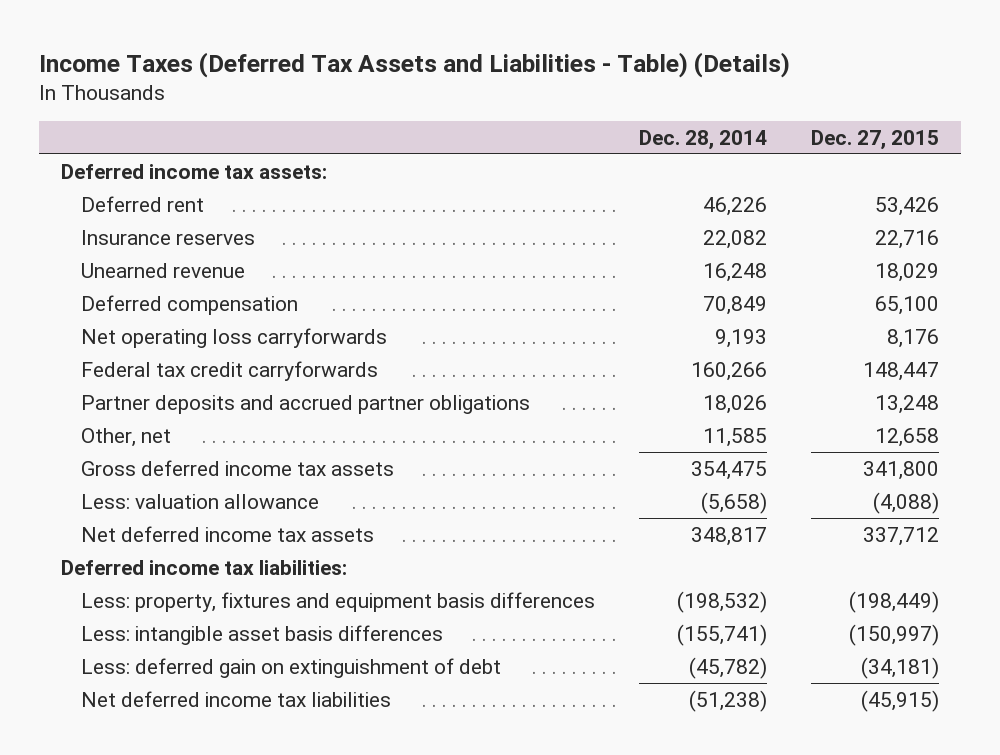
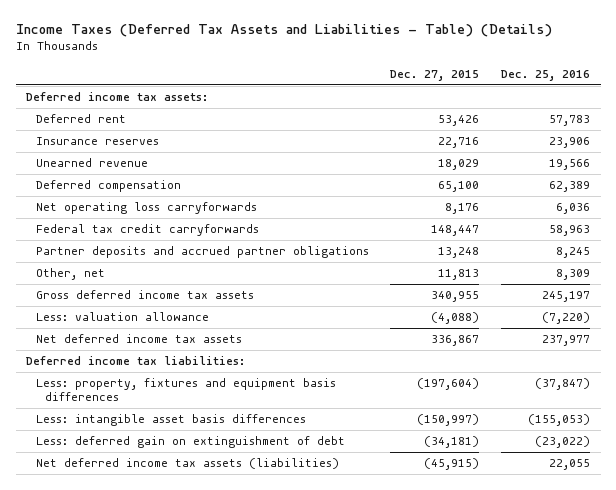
[639,130,768,151] Dec. 28, 2014 -> none
none -> [501,69,591,81] Dec. 25, 2016
[874,427,939,447] 12,658 -> [438,269,480,281] 11,813
[862,460,939,480] 341,800 -> [431,291,480,303] 340,955
[862,526,939,546] 337,712 -> [431,335,480,347] 336,867
[848,590,939,613] (198,449) -> [417,378,480,391] (197,604)
[81,690,392,707] Net deferred income tax liabilities -> [35,458,339,470] Net deferred income tax assets (liabilities)

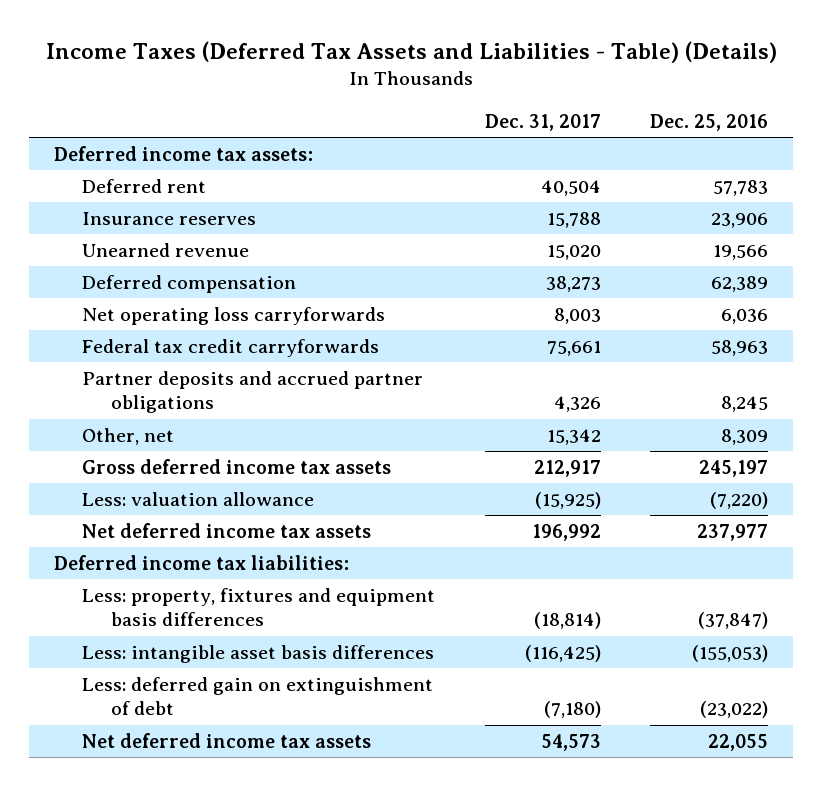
[390,69,480,81] Dec. 27, 2015 -> none
none -> [484,113,601,131] Dec. 31, 2017
[35,458,339,470] Net deferred income tax assets (liabilities) -> [82,732,372,748] Net deferred income tax assets

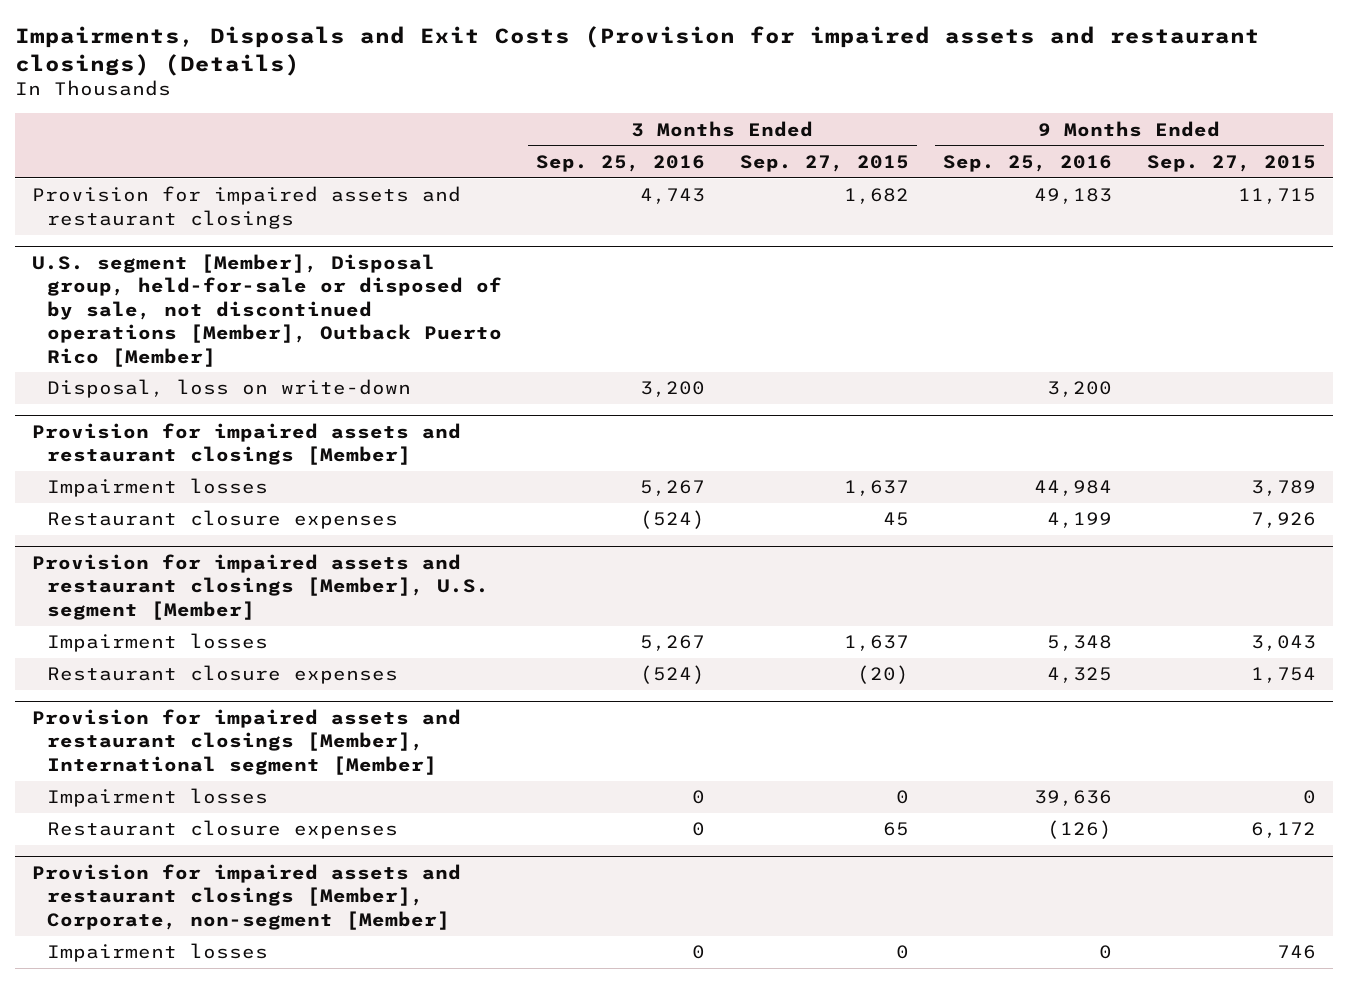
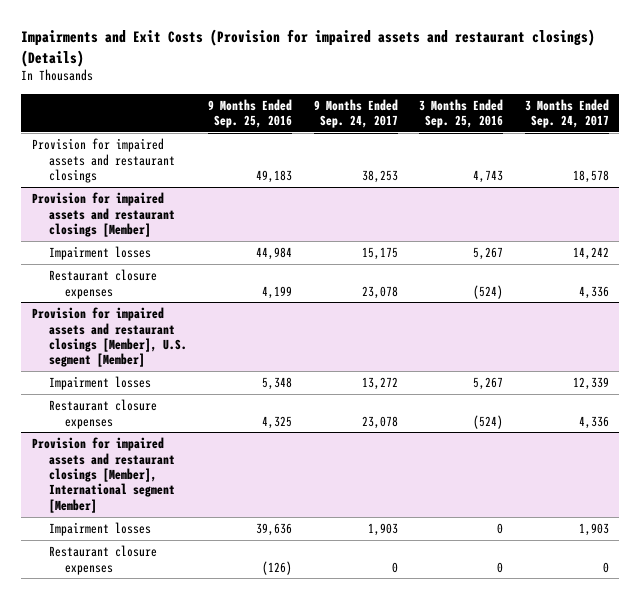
[15,26,1261,77] Impairments, Disposals and Exit Costs (Provision for impaired assets and restaurant closings) (Details) -> [21,28,596,67] Impairments and Exit Costs (Provision for impaired assets and restaurant closings) (Details)
[739,155,909,173] Sep. 27, 2015 -> none
[1146,155,1316,173] Sep. 27, 2015 -> none
none -> [313,98,398,129] 9 Months Ended Sep. 24, 2017
none -> [524,98,609,129] 3 Months Ended Sep. 24, 2017
[32,254,502,367] U.S. segment [Member], Disposal group, held-for-sale or disposed of by sale, not discontinued operations [Member], Outback Puerto Rico [Member] -> none
[46,379,411,399] Disposal, loss on write-down -> none
[32,864,462,930] Provision for impaired assets and restaurant closings [Member], Corporate, non-segment [Member] -> none
[46,943,268,963] Impairment losses -> none

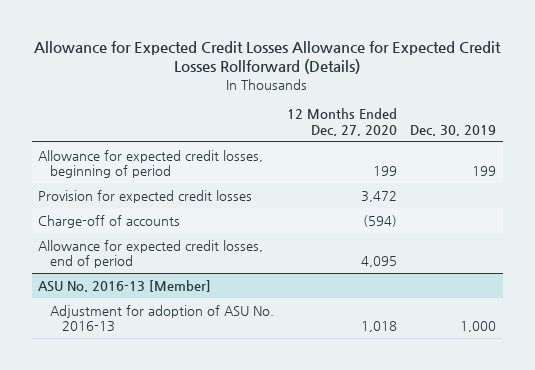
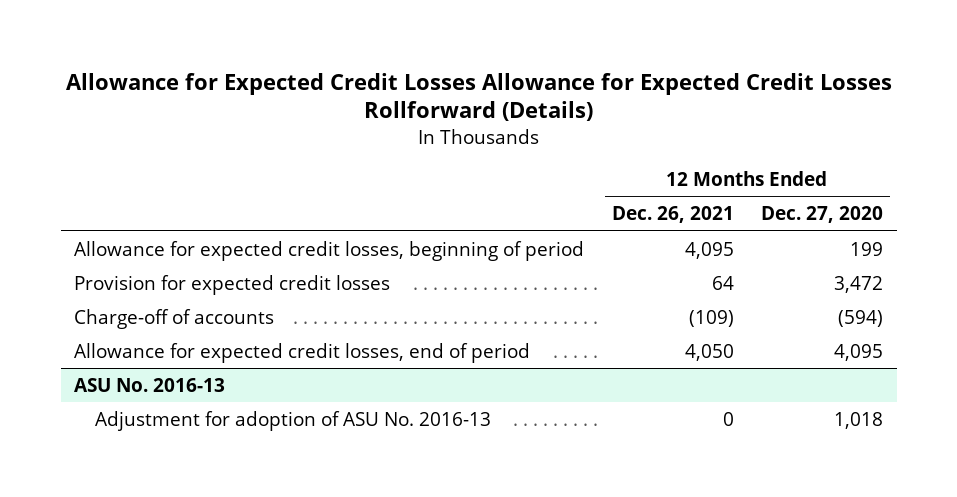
[410,124,497,136] Dec. 30, 2019 -> none
none -> [611,206,734,224] Dec. 26, 2021
[38,279,212,292] ASU No. 2016-13 [Member] -> [74,377,226,392] ASU No. 2016-13

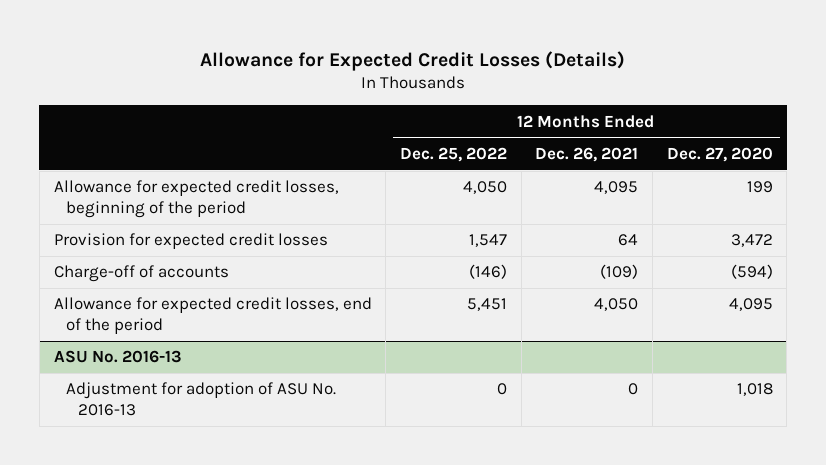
[65,72,892,122] Allowance for Expected Credit Losses Allowance for Expected Credit Losses Rollforward (Details) -> [200,50,626,71] Allowance for Expected Credit Losses (Details)
none -> [400,146,508,162] Dec. 25, 2022
[74,240,585,261] Allowance for expected credit losses, beginning of period -> [53,180,339,218] Allowance for expected credit losses, beginning of the period
[74,342,531,363] Allowance for expected credit losses, end of period -> [53,297,372,334] Allowance for expected credit losses, end of the period

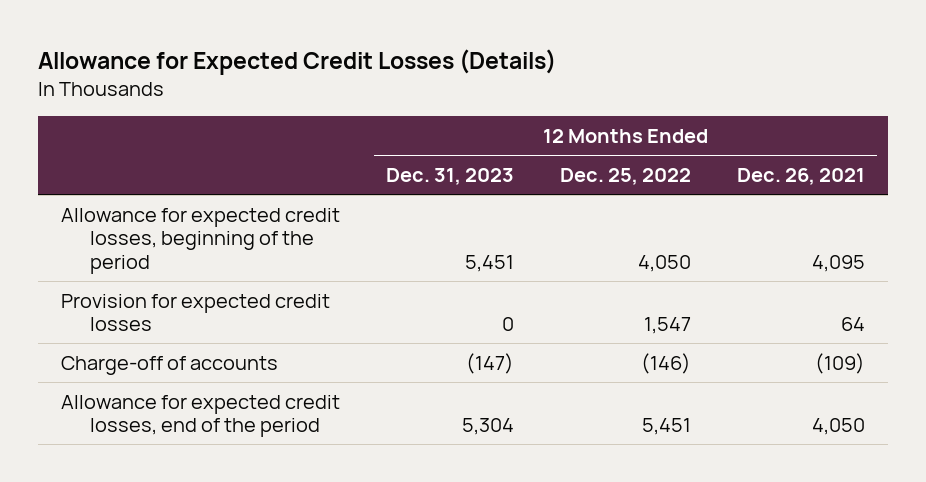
[666,146,773,162] Dec. 27, 2020 -> none
none -> [385,168,514,186] Dec. 31, 2023
[53,350,182,364] ASU No. 2016-13 -> none
[65,382,336,416] Adjustment for adoption of ASU No. 2016-13 -> none

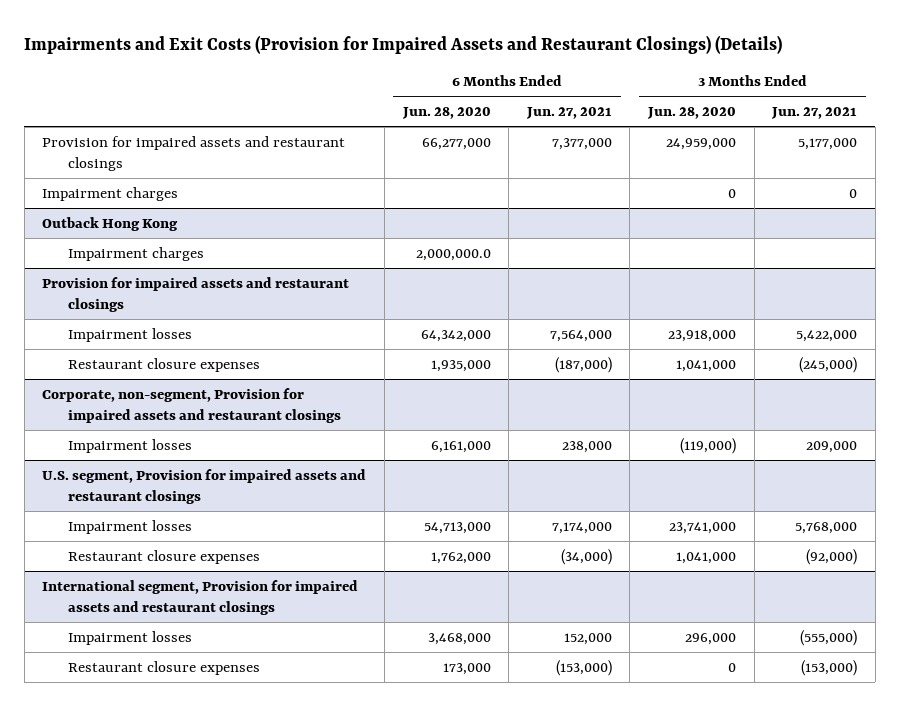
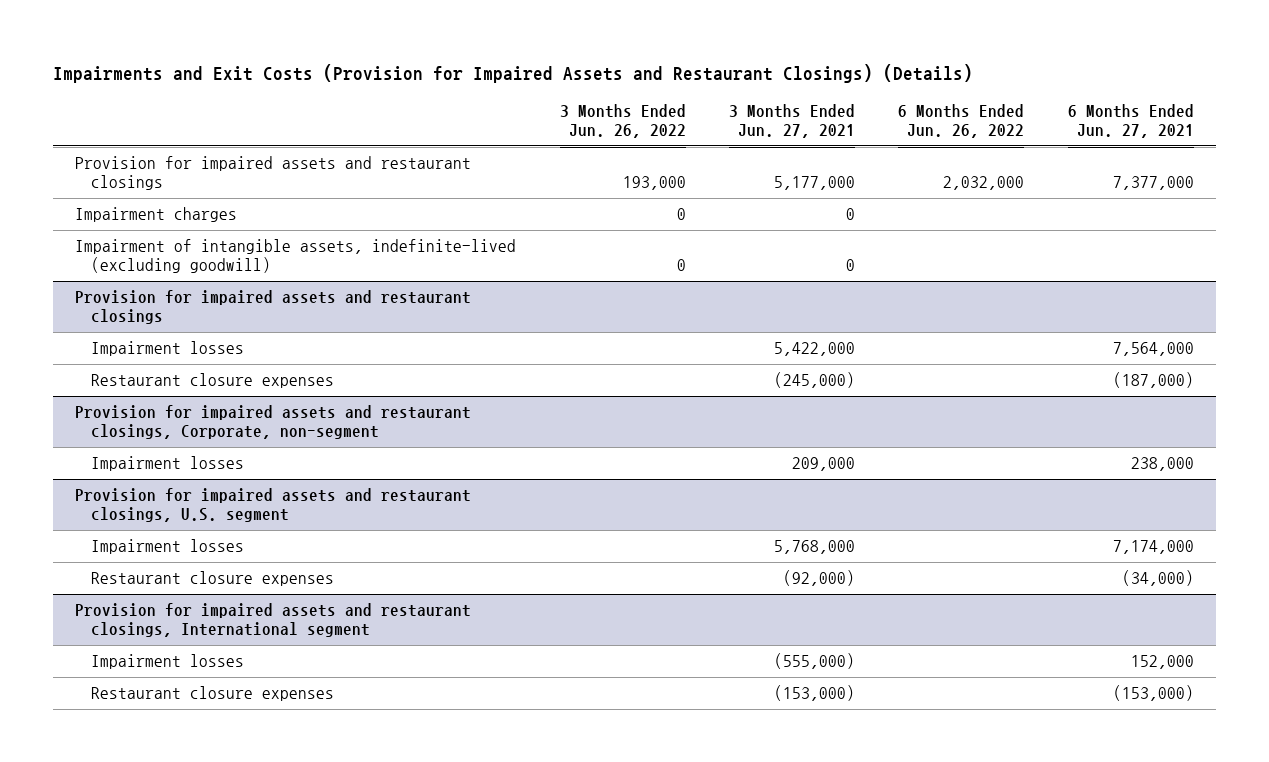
[401,107,491,120] Jun. 28, 2020 -> none
[647,107,737,120] Jun. 28, 2020 -> none
none -> [559,104,686,139] 3 Months Ended Jun. 26, 2022
none -> [898,104,1025,139] 6 Months Ended Jun. 26, 2022
[42,216,179,231] Outback Hong Kong -> none
[68,246,205,261] Impairment charges -> none
none -> [75,239,517,274] Impairment of intangible assets, indefinite-lived (excluding goodwill)
[42,387,342,423] Corporate, non-segment, Provision for impaired assets and restaurant closings -> [75,405,472,440] Provision for impaired assets and restaurant closings, Corporate, non-segment
[42,468,367,504] U.S. segment, Provision for impaired assets and restaurant closings -> [75,488,472,523] Provision for impaired assets and restaurant closings, U.S. segment
[42,579,359,615] International segment, Provision for impaired assets and restaurant closings -> [75,603,472,638] Provision for impaired assets and restaurant closings, International segment

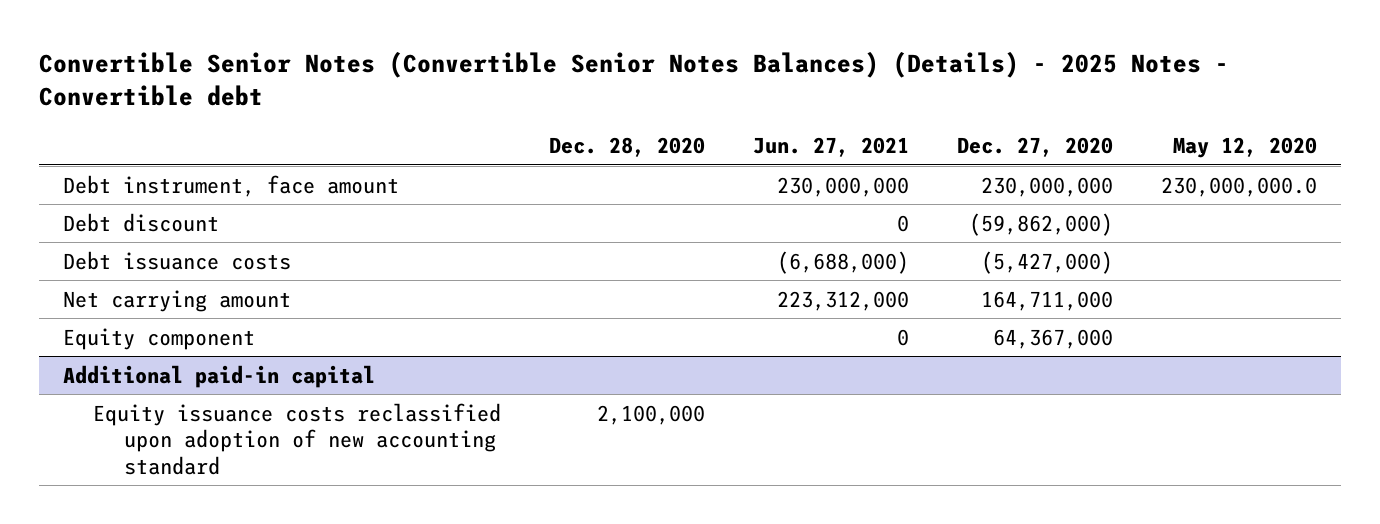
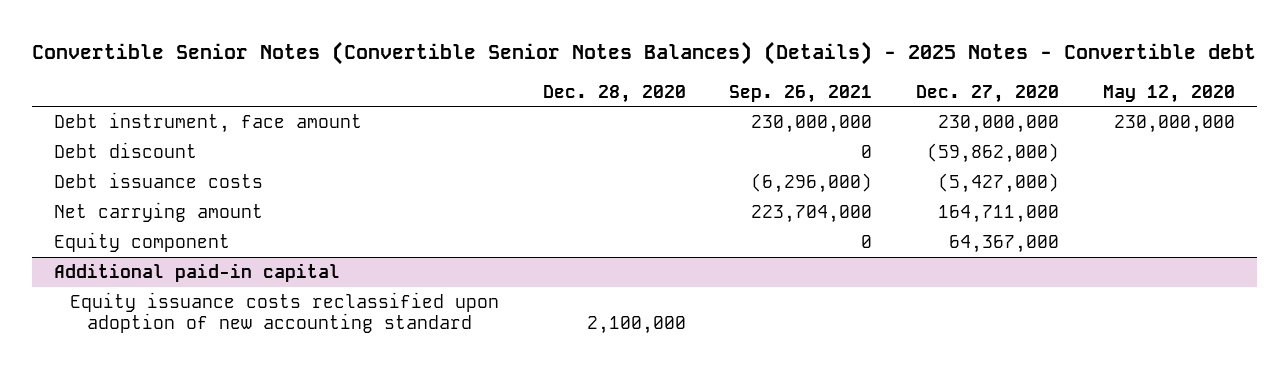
[753,136,910,157] Jun. 27, 2021 -> none
none -> [729,84,873,103] Sep. 26, 2021
[1160,176,1317,197] 230,000,000.0 -> [1113,115,1235,134] 230,000,000

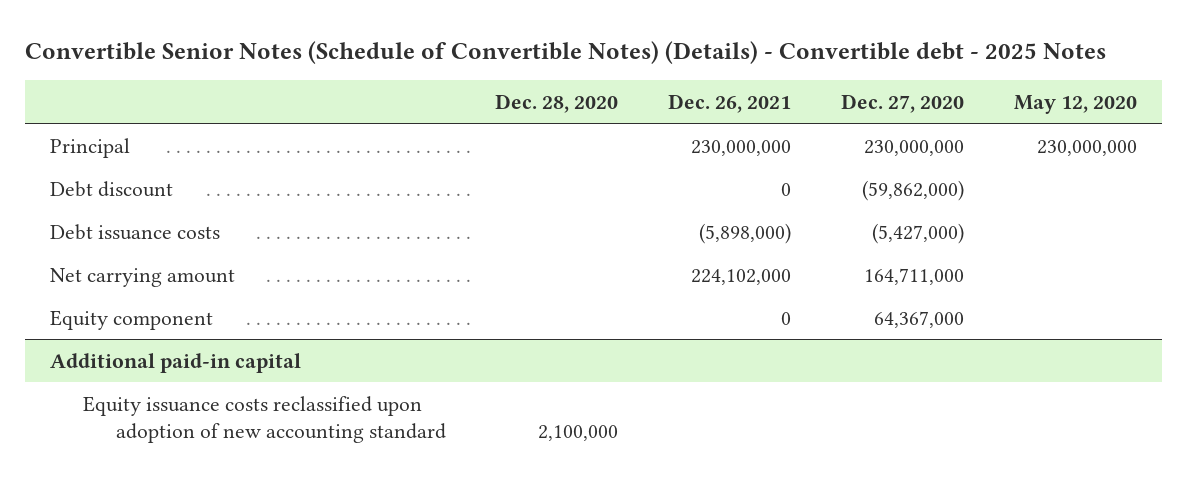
[32,40,1257,65] Convertible Senior Notes (Convertible Senior Notes Balances) (Details) - 2025 Notes - Convertible debt -> [25,40,1107,64] Convertible Senior Notes (Schedule of Convertible Notes) (Details) - Convertible debt - 2025 Notes
[729,84,873,103] Sep. 26, 2021 -> none
none -> [668,93,792,113] Dec. 26, 2021
[53,112,362,134] Debt instrument, face amount -> [50,137,131,158] Principal

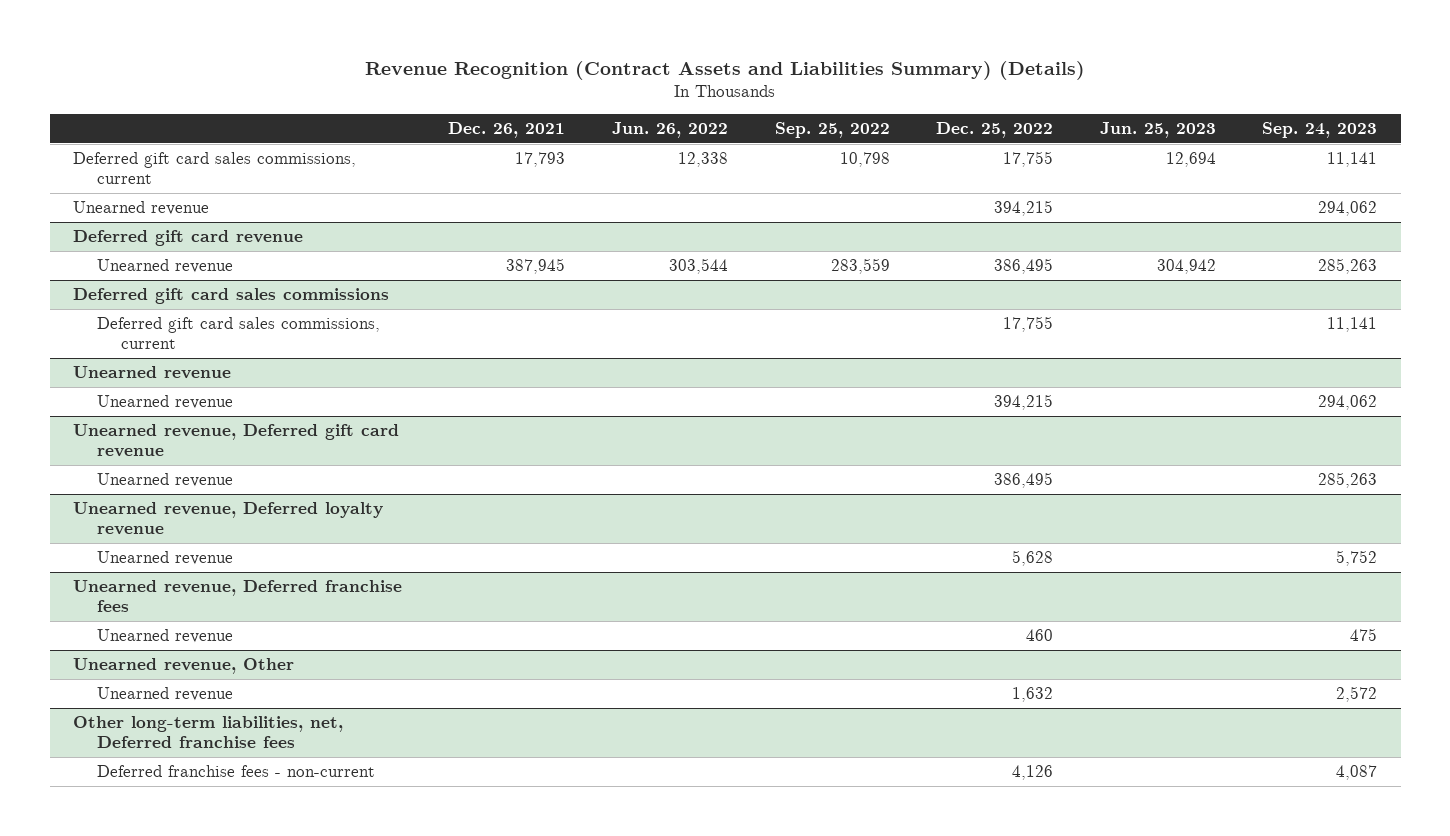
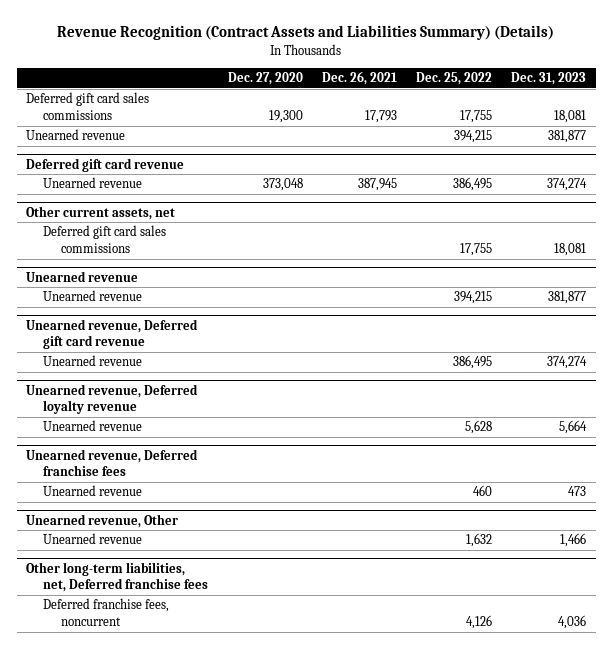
[612,121,729,138] Jun. 26, 2022 -> none
[774,121,890,138] Sep. 25, 2022 -> none
[1099,121,1216,138] Jun. 25, 2023 -> none
[1262,121,1378,138] Sep. 24, 2023 -> none
none -> [227,72,303,86] Dec. 27, 2020
none -> [511,72,587,86] Dec. 31, 2023
[72,152,356,185] Deferred gift card sales commissions, current -> [26,92,150,121] Deferred gift card sales commissions
[72,288,389,305] Deferred gift card sales commissions -> [26,205,176,220] Other current assets, net
[96,317,380,350] Deferred gift card sales commissions, current -> [43,225,167,254] Deferred gift card sales commissions
[96,765,375,778] Deferred franchise fees - non-current -> [43,598,170,627] Deferred franchise fees, noncurrent

